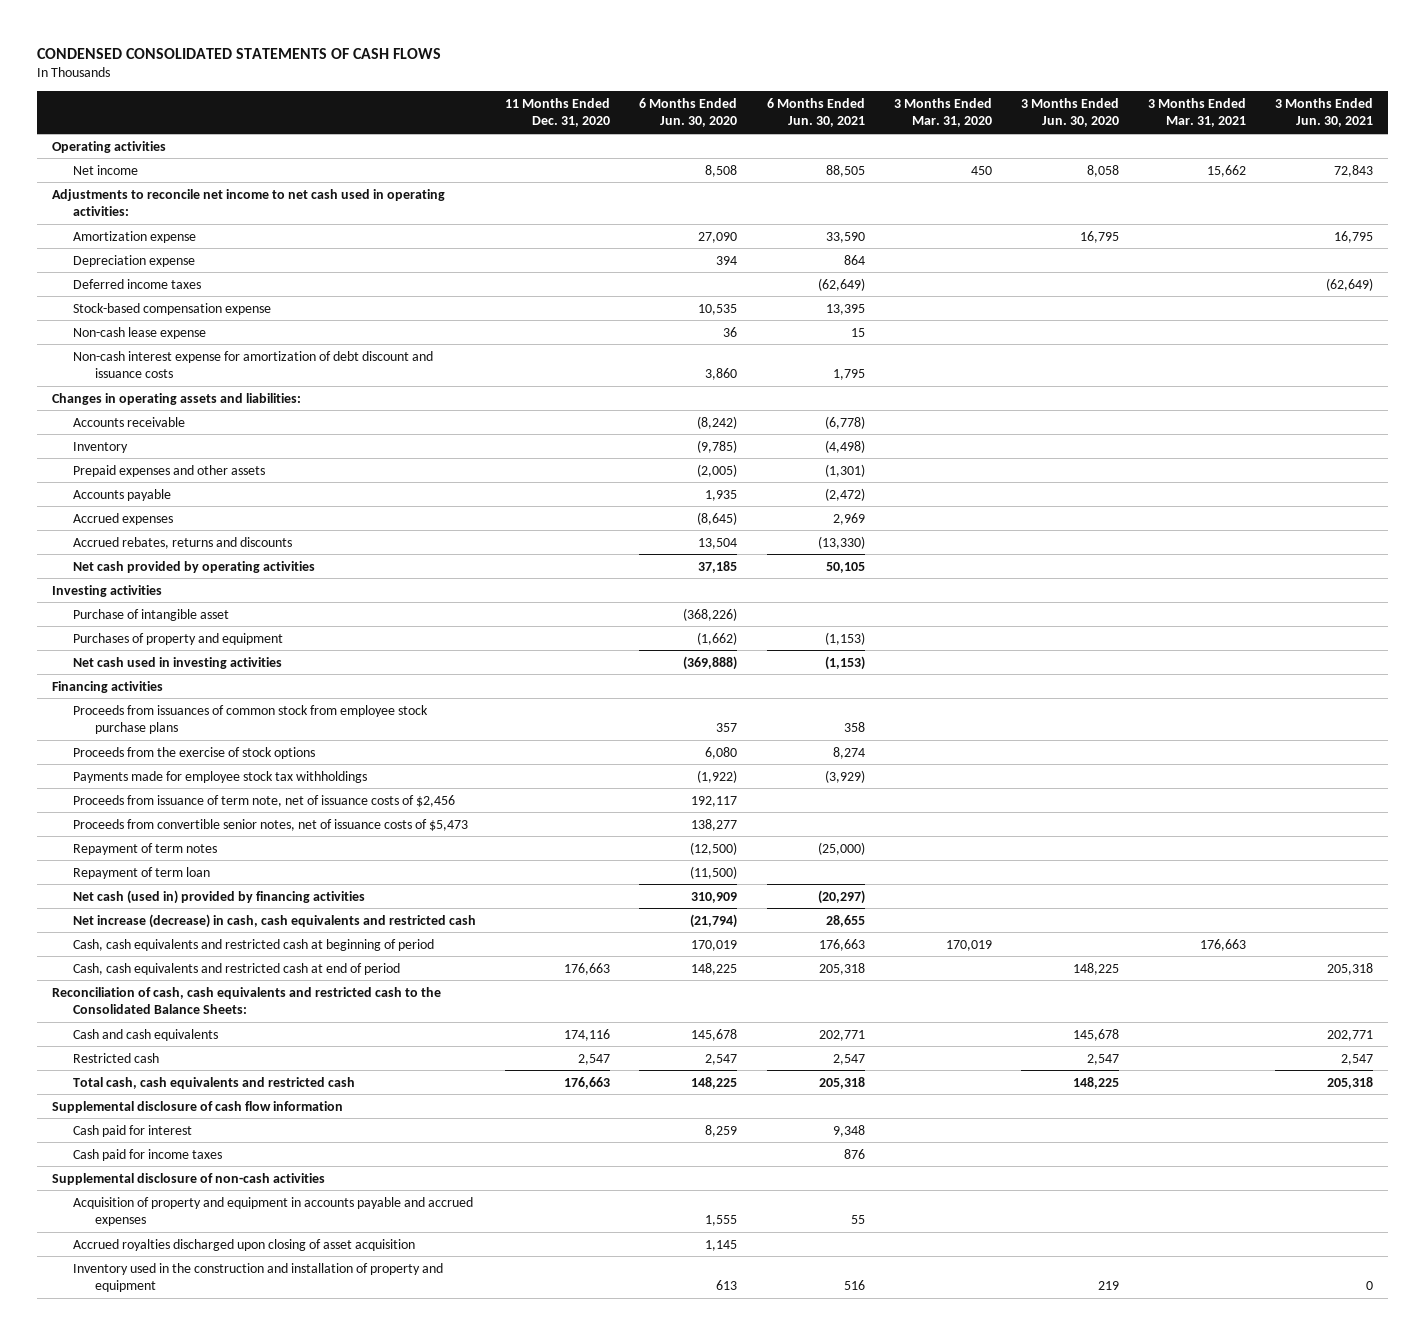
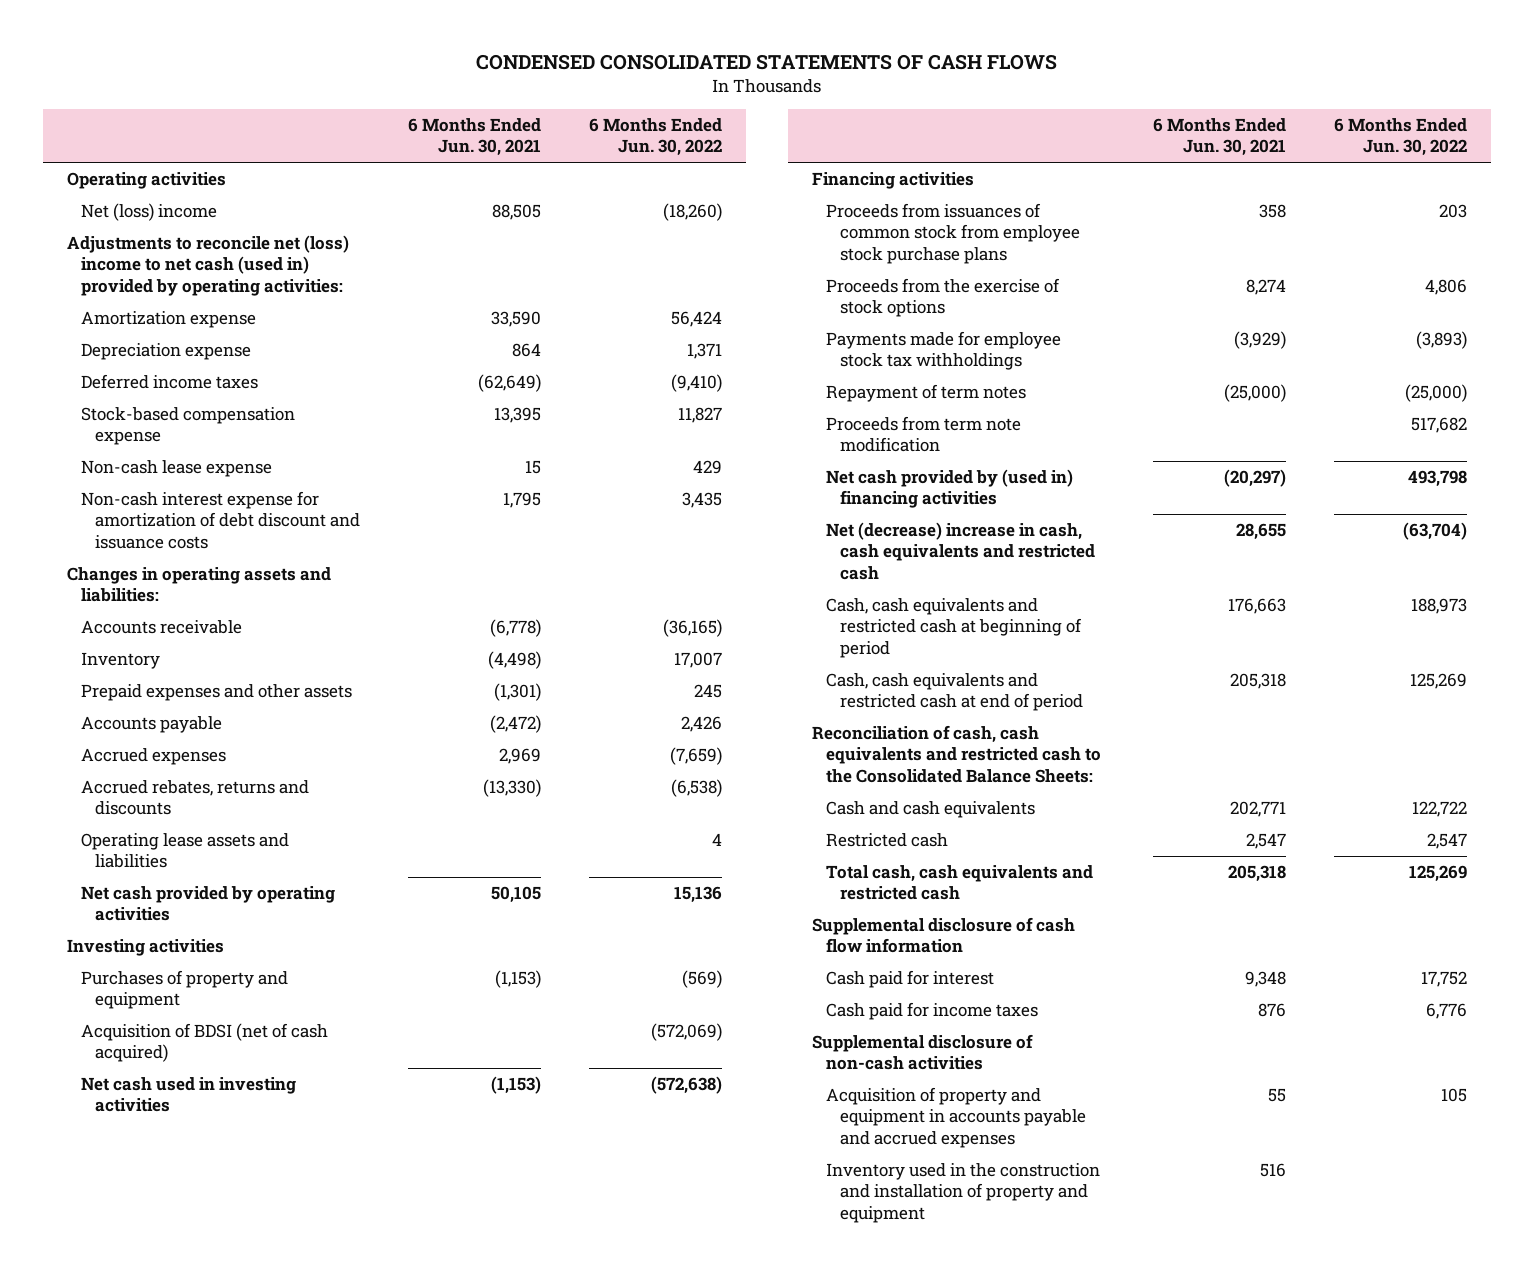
[505,97,611,128] 11 Months Ended Dec. 31, 2020 -> none
[639,97,738,128] 6 Months Ended Jun. 30, 2020 -> none
[893,97,992,128] 3 Months Ended Mar. 31, 2020 -> none
[1020,97,1119,128] 3 Months Ended Jun. 30, 2020 -> none
[1147,97,1246,128] 3 Months Ended Mar. 31, 2021 -> none
[1274,97,1373,128] 3 Months Ended Jun. 30, 2021 -> none
none -> [588,117,722,157] 6 Months Ended Jun. 30, 2022
[73,164,139,175] Net income -> [81,203,218,222] Net (loss) income
[51,188,445,217] Adjustments to reconcile net income to net cash used in operating activities: -> [66,235,349,296] Adjustments to reconcile net (loss) income to net cash (used in) provided by operating activities:
none -> [81,833,290,869] Operating lease assets and liabilities
[73,608,230,621] Purchase of intangible asset -> none
none -> [81,1023,329,1063] Acquisition of BDSI (net of cash acquired)
[73,794,456,807] Proceeds from issuance of term note, net of issuance costs of $2,456 -> none
[73,818,469,831] Proceeds from convertible senior notes, net of issuance costs of $5,473 -> none
[73,866,211,879] Repayment of term loan -> none
none -> [825,416,1021,453] Proceeds from term note modification
[73,889,366,904] Net cash (used in) provided by financing activities -> [825,469,1073,509] Net cash provided by (used in) financing activities
[73,913,477,928] Net increase (decrease) in cash, cash equivalents and restricted cash -> [825,522,1096,580] Net (decrease) increase in cash, cash equivalents and restricted cash
[73,1238,416,1251] Accrued royalties discharged upon closing of asset acquisition -> none

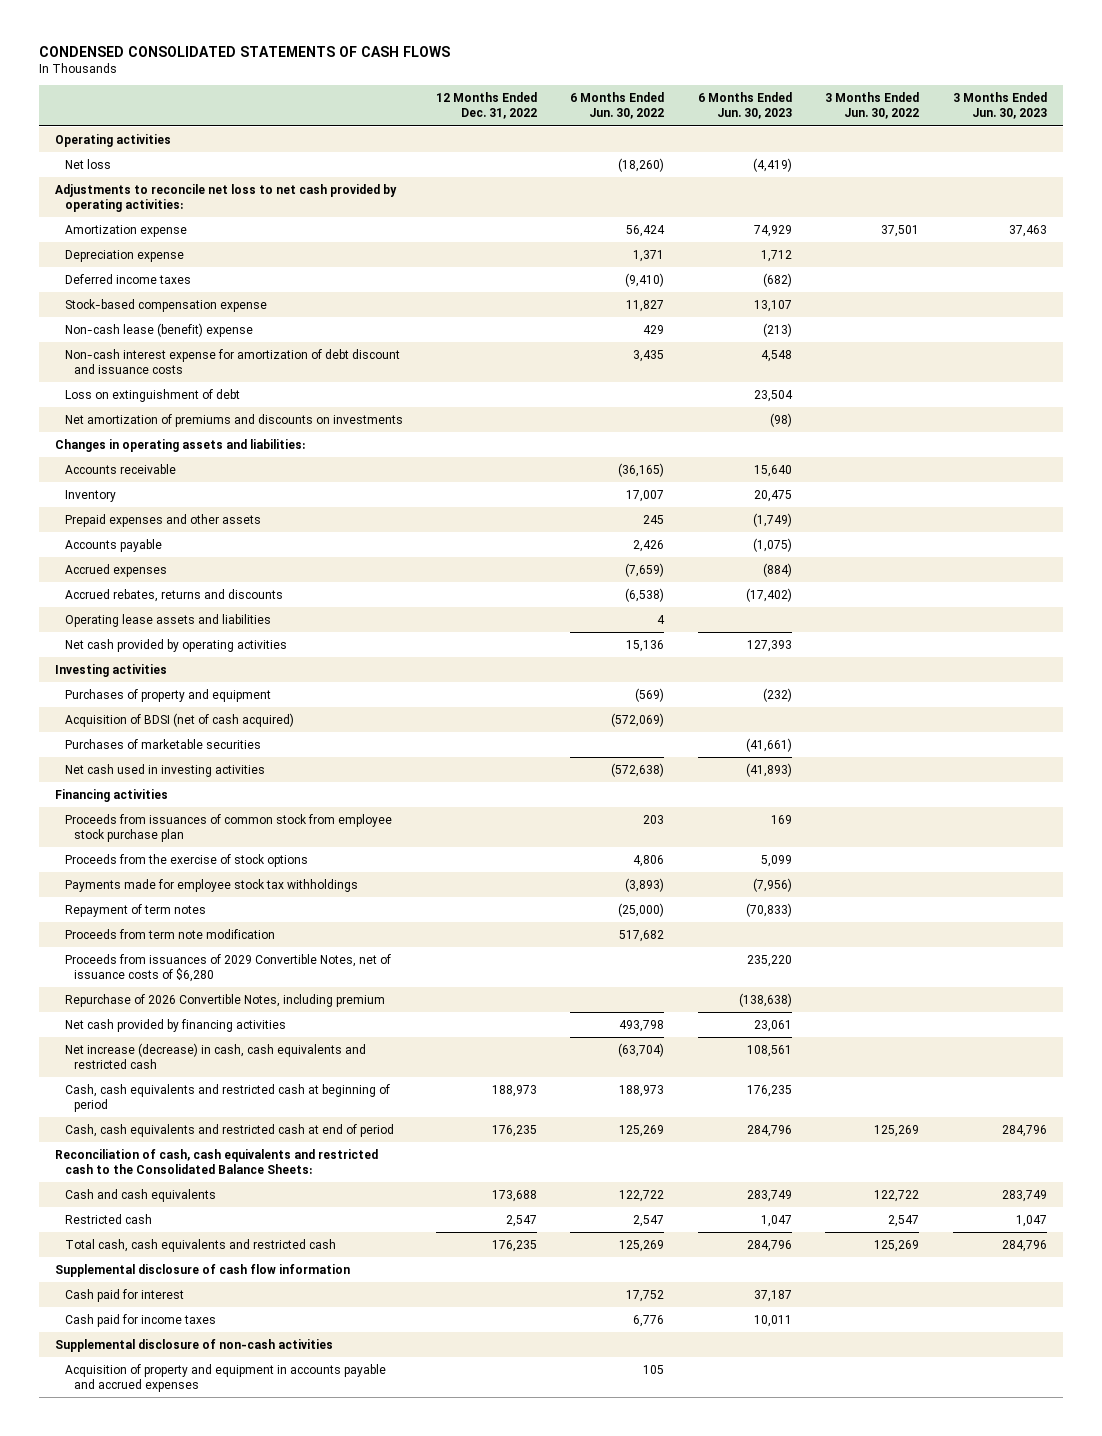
[408,117,542,157] 6 Months Ended Jun. 30, 2021 -> none
none -> [436,91,538,120] 12 Months Ended Dec. 31, 2022
none -> [697,91,792,120] 6 Months Ended Jun. 30, 2023
none -> [825,91,920,120] 3 Months Ended Jun. 30, 2022
none -> [952,91,1047,120] 3 Months Ended Jun. 30, 2023
[81,203,218,222] Net (loss) income -> [64,158,111,169] Net loss
[66,235,349,296] Adjustments to reconcile net (loss) income to net cash (used in) provided by operating activities: -> [55,183,398,213] Adjustments to reconcile net loss to net cash provided by operating activities:
[81,460,273,478] Non-cash lease expense -> [64,322,253,337] Non-cash lease (benefit) expense
none -> [64,388,240,402] Loss on extinguishment of debt
none -> [64,413,403,427] Net amortization of premiums and discounts on investments
none -> [64,738,261,749] Purchases of marketable securities
[825,203,1081,264] Proceeds from issuances of common stock from employee stock purchase plans -> [64,813,392,843] Proceeds from issuances of common stock from employee stock purchase plan
none -> [64,953,391,983] Proceeds from issuances of 2029 Convertible Notes, net of issuance costs of $6,280
none -> [64,993,385,1007] Repurchase of 2026 Convertible Notes, including premium
[825,469,1073,509] Net cash provided by (used in) financing activities -> [64,1018,286,1032] Net cash provided by financing activities
[825,522,1096,580] Net (decrease) increase in cash, cash equivalents and restricted cash -> [64,1042,366,1070] Net increase (decrease) in cash, cash equivalents and restricted cash
[825,1163,1100,1223] Inventory used in the construction and installation of property and equipment -> none

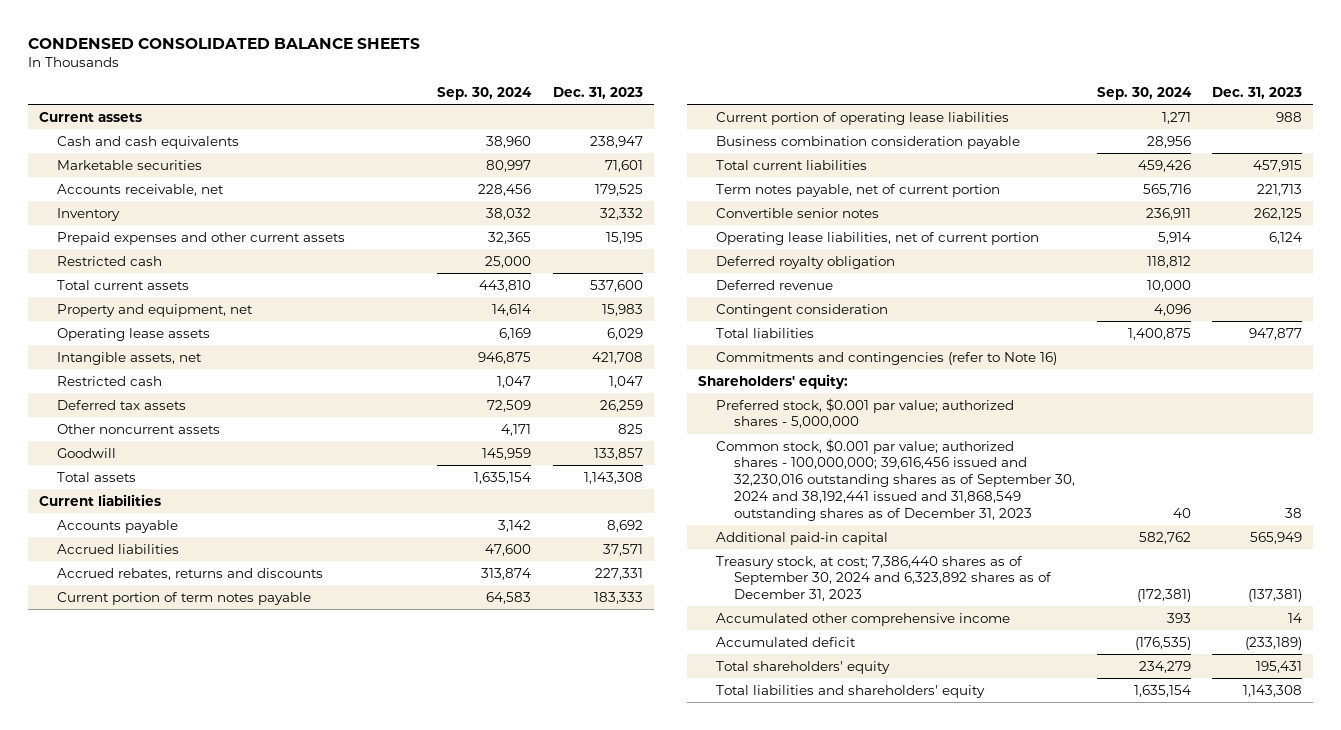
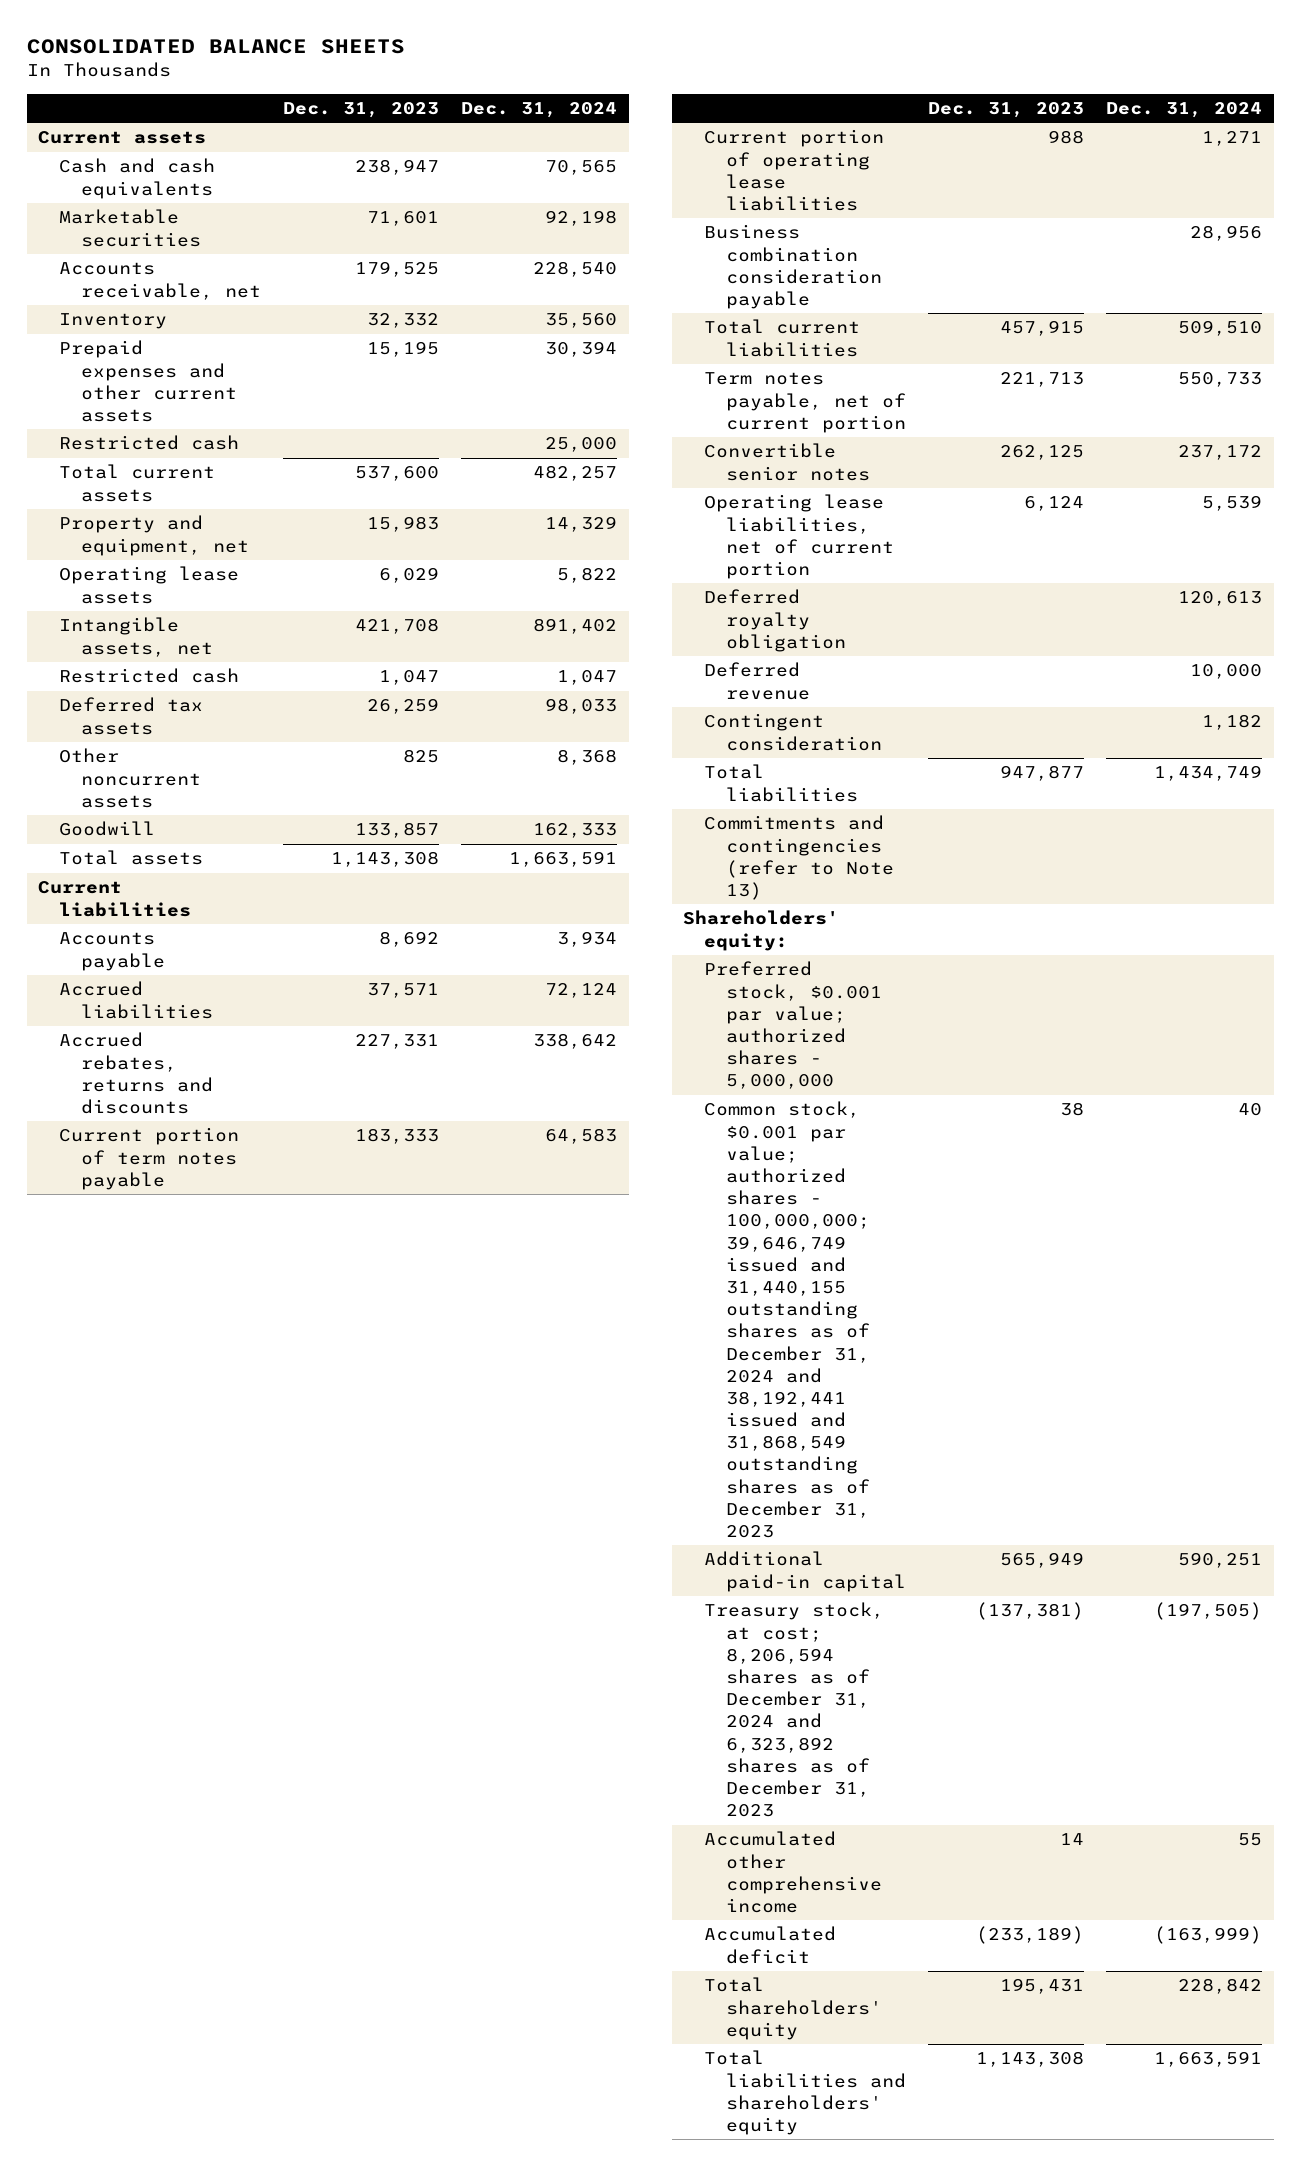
[27,37,420,49] CONDENSED CONSOLIDATED BALANCE SHEETS -> [26,39,405,55] CONSOLIDATED BALANCE SHEETS
[437,87,533,101] Sep. 30, 2024 -> none
none -> [461,101,618,118] Dec. 31, 2024
[716,351,1058,365] Commitments and contingencies (refer to Note 16) -> [704,815,894,901] Commitments and contingencies (refer to Note 13)
[716,438,1076,521] Common stock, $0.001 par value; authorized shares - 100,000,000; 39,616,456 issued and 32,230,016 outstanding shares as of September 30, 2024 and 38,192,441 issued and 31,868,549 outstanding shares as of December 31, 2023 -> [704,1101,870,1539] Common stock, $0.001 par value; authorized shares - 100,000,000; 39,646,749 issued and 31,440,155 outstanding shares as of December 31, 2024 and 38,192,441 issued and 31,868,549 outstanding shares as of December 31, 2023
[716,555,1053,602] Treasury stock, at cost; 7,386,440 shares as of September 30, 2024 and 6,323,892 shares as of December 31, 2023 -> [704,1602,885,1818] Treasury stock, at cost; 8,206,594 shares as of December 31, 2024 and 6,323,892 shares as of December 31, 2023

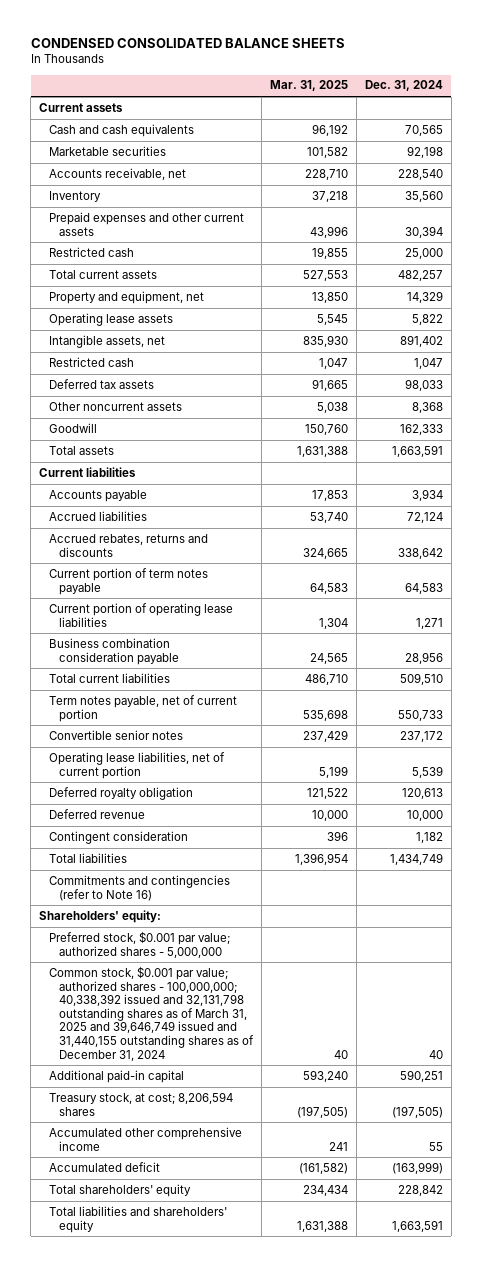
[26,39,405,55] CONSOLIDATED BALANCE SHEETS -> [30,38,345,49] CONDENSED CONSOLIDATED BALANCE SHEETS
[283,101,440,118] Dec. 31, 2023 -> none
none -> [269,80,348,92] Mar. 31, 2025
[704,815,894,901] Commitments and contingencies (refer to Note 13) -> [49,874,231,901] Commitments and contingencies (refer to Note 16)
[704,1101,870,1539] Common stock, $0.001 par value; authorized shares - 100,000,000; 39,646,749 issued and 31,440,155 outstanding shares as of December 31, 2024 and 38,192,441 issued and 31,868,549 outstanding shares as of December 31, 2023 -> [49,965,254,1061] Common stock, $0.001 par value; authorized shares - 100,000,000; 40,338,392 issued and 32,131,798 outstanding shares as of March 31, 2025 and 39,646,749 issued and 31,440,155 outstanding shares as of December 31, 2024
[704,1602,885,1818] Treasury stock, at cost; 8,206,594 shares as of December 31, 2024 and 6,323,892 shares as of December 31, 2023 -> [49,1091,234,1116] Treasury stock, at cost; 8,206,594 shares

